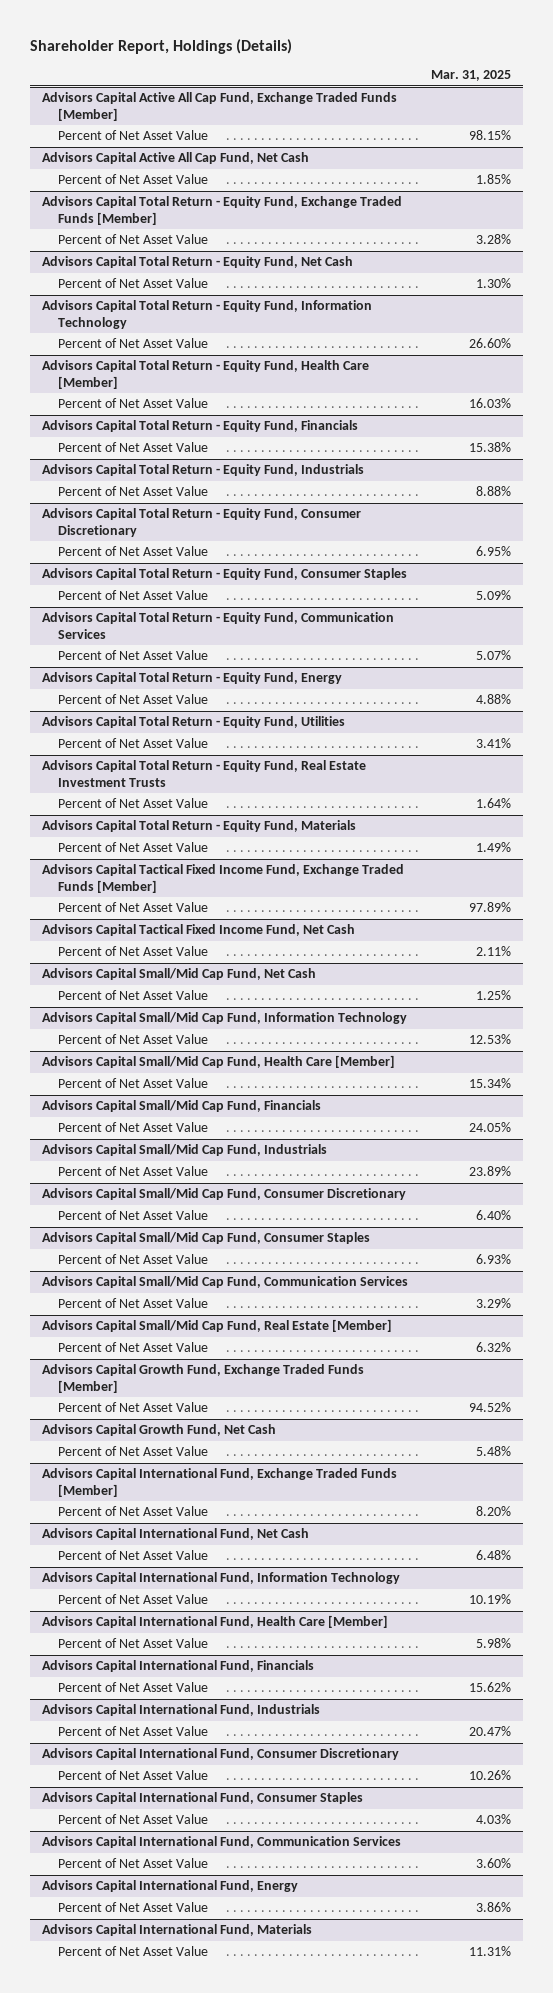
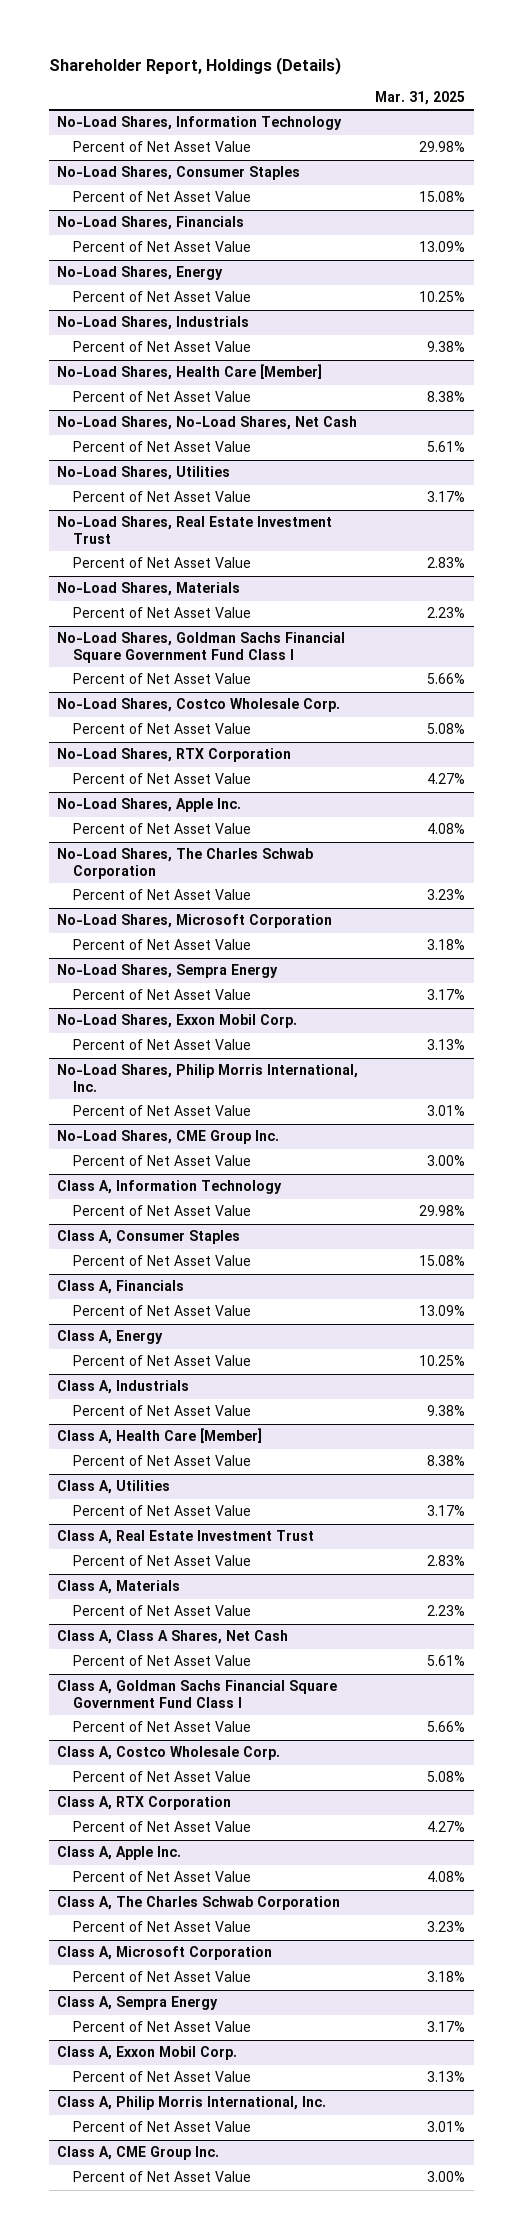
[41,92,397,121] Advisors Capital Active All Cap Fund, Exchange Traded Funds [Member] -> none
[41,152,309,165] Advisors Capital Active All Cap Fund, Net Cash -> none
[41,196,402,225] Advisors Capital Total Return - Equity Fund, Exchange Traded Funds [Member] -> none
[41,256,353,269] Advisors Capital Total Return - Equity Fund, Net Cash -> none
[41,300,372,329] Advisors Capital Total Return - Equity Fund, Information Technology -> none
[41,360,369,389] Advisors Capital Total Return - Equity Fund, Health Care [Member] -> none
[41,420,358,433] Advisors Capital Total Return - Equity Fund, Financials -> none
[41,464,364,477] Advisors Capital Total Return - Equity Fund, Industrials -> none
[41,508,361,537] Advisors Capital Total Return - Equity Fund, Consumer Discretionary -> none
[41,568,407,581] Advisors Capital Total Return - Equity Fund, Consumer Staples -> none
[41,612,394,639] Advisors Capital Total Return - Equity Fund, Communication Services -> none
[41,672,342,685] Advisors Capital Total Return - Equity Fund, Energy -> none
[41,716,345,729] Advisors Capital Total Return - Equity Fund, Utilities -> none
[41,760,366,787] Advisors Capital Total Return - Equity Fund, Real Estate Investment Trusts -> none
[41,820,356,833] Advisors Capital Total Return - Equity Fund, Materials -> none
[41,864,404,893] Advisors Capital Tactical Fixed Income Fund, Exchange Traded Funds [Member] -> none
[41,924,355,937] Advisors Capital Tactical Fixed Income Fund, Net Cash -> none
[41,968,316,981] Advisors Capital Small/Mid Cap Fund, Net Cash -> none
[41,1012,407,1025] Advisors Capital Small/Mid Cap Fund, Information Technology -> none
[41,1055,395,1069] Advisors Capital Small/Mid Cap Fund, Health Care [Member] -> none
[41,1100,321,1113] Advisors Capital Small/Mid Cap Fund, Financials -> none
[41,1144,327,1157] Advisors Capital Small/Mid Cap Fund, Industrials -> none
[41,1188,406,1201] Advisors Capital Small/Mid Cap Fund, Consumer Discretionary -> none
[41,1232,370,1245] Advisors Capital Small/Mid Cap Fund, Consumer Staples -> none
[41,1276,408,1289] Advisors Capital Small/Mid Cap Fund, Communication Services -> none
[41,1319,392,1333] Advisors Capital Small/Mid Cap Fund, Real Estate [Member] -> none
[41,1364,364,1393] Advisors Capital Growth Fund, Exchange Traded Funds [Member] -> none
[41,1424,276,1437] Advisors Capital Growth Fund, Net Cash -> none
[41,1468,397,1497] Advisors Capital International Fund, Exchange Traded Funds [Member] -> none
[41,1528,309,1541] Advisors Capital International Fund, Net Cash -> none
[41,1572,400,1585] Advisors Capital International Fund, Information Technology -> none
[41,1615,388,1629] Advisors Capital International Fund, Health Care [Member] -> none
[41,1660,314,1673] Advisors Capital International Fund, Financials -> none
[41,1704,320,1717] Advisors Capital International Fund, Industrials -> none
[41,1748,399,1761] Advisors Capital International Fund, Consumer Discretionary -> none
[41,1792,363,1805] Advisors Capital International Fund, Consumer Staples -> none
[41,1836,401,1849] Advisors Capital International Fund, Communication Services -> none
[41,1880,298,1893] Advisors Capital International Fund, Energy -> none
[41,1924,312,1937] Advisors Capital International Fund, Materials -> none
none -> [57,116,343,131] No-Load Shares, Information Technology
[468,130,511,141] 98.15% -> [419,141,466,153] 29.98%
none -> [57,166,301,181] No-Load Shares, Consumer Staples
[475,174,511,185] 1.85% -> [419,191,466,203] 15.08%
none -> [57,216,245,231] No-Load Shares, Financials
[475,234,511,245] 3.28% -> [419,241,466,253] 13.09%
none -> [57,266,224,281] No-Load Shares, Energy
[475,278,511,289] 1.30% -> [419,291,466,303] 10.25%
none -> [57,316,250,331] No-Load Shares, Industrials
[468,338,511,349] 26.60% -> [427,341,466,353] 9.38%
none -> [57,364,323,381] No-Load Shares, Health Care [Member]
[468,398,511,409] 16.03% -> [427,391,466,403] 8.38%
none -> [57,416,358,431] No-Load Shares, No-Load Shares, Net Cash
[468,442,511,453] 15.38% -> [427,441,466,453] 5.61%
none -> [57,466,231,481] No-Load Shares, Utilities
[475,486,511,497] 8.88% -> [427,491,466,503] 3.17%
none -> [57,516,333,545] No-Load Shares, Real Estate Investment Trust
[475,546,511,557] 6.95% -> [427,557,466,569] 2.83%
none -> [57,582,241,597] No-Load Shares, Materials
[475,590,511,601] 5.09% -> [427,607,466,619] 2.23%
none -> [57,632,346,664] No-Load Shares, Goldman Sachs Financial Square Government Fund Class I
[475,650,511,661] 5.07% -> [427,673,466,685] 5.66%
none -> [57,698,341,713] No-Load Shares, Costco Wholesale Corp.
[475,694,511,705] 4.88% -> [427,723,466,735] 5.08%
none -> [57,748,292,763] No-Load Shares, RTX Corporation
[475,738,511,749] 3.41% -> [427,773,466,785] 4.27%
none -> [57,798,242,813] No-Load Shares, Apple Inc.
[475,798,511,809] 1.64% -> [427,823,466,835] 4.08%
none -> [57,848,314,880] No-Load Shares, The Charles Schwab Corporation
[475,842,511,853] 1.49% -> [427,889,466,901] 3.23%
none -> [57,914,333,929] No-Load Shares, Microsoft Corporation
[468,902,511,913] 97.89% -> [427,939,466,951] 3.18%
none -> [57,964,279,979] No-Load Shares, Sempra Energy
[475,946,511,957] 2.11% -> [427,989,466,1001] 3.17%
none -> [57,1014,298,1029] No-Load Shares, Exxon Mobil Corp.
[475,990,511,1001] 1.25% -> [427,1039,466,1051] 3.13%
none -> [57,1064,359,1093] No-Load Shares, Philip Morris International, Inc.
[468,1034,511,1045] 12.53% -> [427,1105,466,1117] 3.01%
none -> [57,1130,280,1145] No-Load Shares, CME Group Inc.
[468,1078,511,1089] 15.34% -> [427,1155,466,1167] 3.00%
none -> [57,1180,283,1195] Class A, Information Technology
[468,1122,511,1133] 24.05% -> [419,1205,466,1217] 29.98%
none -> [57,1230,241,1245] Class A, Consumer Staples
[468,1166,511,1177] 23.89% -> [419,1255,466,1267] 15.08%
none -> [57,1280,185,1295] Class A, Financials
[475,1210,511,1221] 6.40% -> [419,1305,466,1317] 13.09%
none -> [57,1330,164,1345] Class A, Energy
[475,1254,511,1265] 6.93% -> [419,1355,466,1367] 10.25%
none -> [57,1380,190,1395] Class A, Industrials
[475,1298,511,1309] 3.29% -> [427,1405,466,1417] 9.38%
none -> [57,1428,263,1445] Class A, Health Care [Member]
[475,1342,511,1353] 6.32% -> [427,1455,466,1467] 8.38%
none -> [57,1480,171,1495] Class A, Utilities
[468,1402,511,1413] 94.52% -> [427,1505,466,1517] 3.17%
none -> [57,1530,315,1545] Class A, Real Estate Investment Trust
[475,1446,511,1457] 5.48% -> [427,1555,466,1567] 2.83%
none -> [57,1580,181,1595] Class A, Materials
[475,1506,511,1517] 8.20% -> [427,1605,466,1617] 2.23%
none -> [57,1630,289,1645] Class A, Class A Shares, Net Cash
[475,1550,511,1561] 6.48% -> [427,1655,466,1667] 5.61%
none -> [57,1680,338,1709] Class A, Goldman Sachs Financial Square Government Fund Class I
[468,1594,511,1605] 10.19% -> [427,1721,466,1733] 5.66%
none -> [57,1746,281,1761] Class A, Costco Wholesale Corp.
[475,1638,511,1649] 5.98% -> [427,1771,466,1783] 5.08%
none -> [57,1796,232,1811] Class A, RTX Corporation
[468,1682,511,1693] 15.62% -> [427,1821,466,1833] 4.27%
none -> [57,1846,182,1861] Class A, Apple Inc.
[468,1726,511,1737] 20.47% -> [427,1871,466,1883] 4.08%
none -> [57,1896,341,1911] Class A, The Charles Schwab Corporation
[468,1770,511,1781] 10.26% -> [427,1921,466,1933] 3.23%
none -> [57,1946,273,1961] Class A, Microsoft Corporation
[475,1814,511,1825] 4.03% -> [427,1971,466,1983] 3.18%
none -> [57,1996,219,2011] Class A, Sempra Energy
[475,1858,511,1869] 3.60% -> [427,2021,466,2033] 3.17%
none -> [57,2046,238,2061] Class A, Exxon Mobil Corp.
[475,1902,511,1913] 3.86% -> [427,2071,466,2083] 3.13%
none -> [57,2096,327,2111] Class A, Philip Morris International, Inc.
[468,1946,511,1957] 11.31% -> [427,2121,466,2133] 3.01%
none -> [57,2146,220,2161] Class A, CME Group Inc.
none -> [72,2171,251,2183] Percent of Net Asset Value

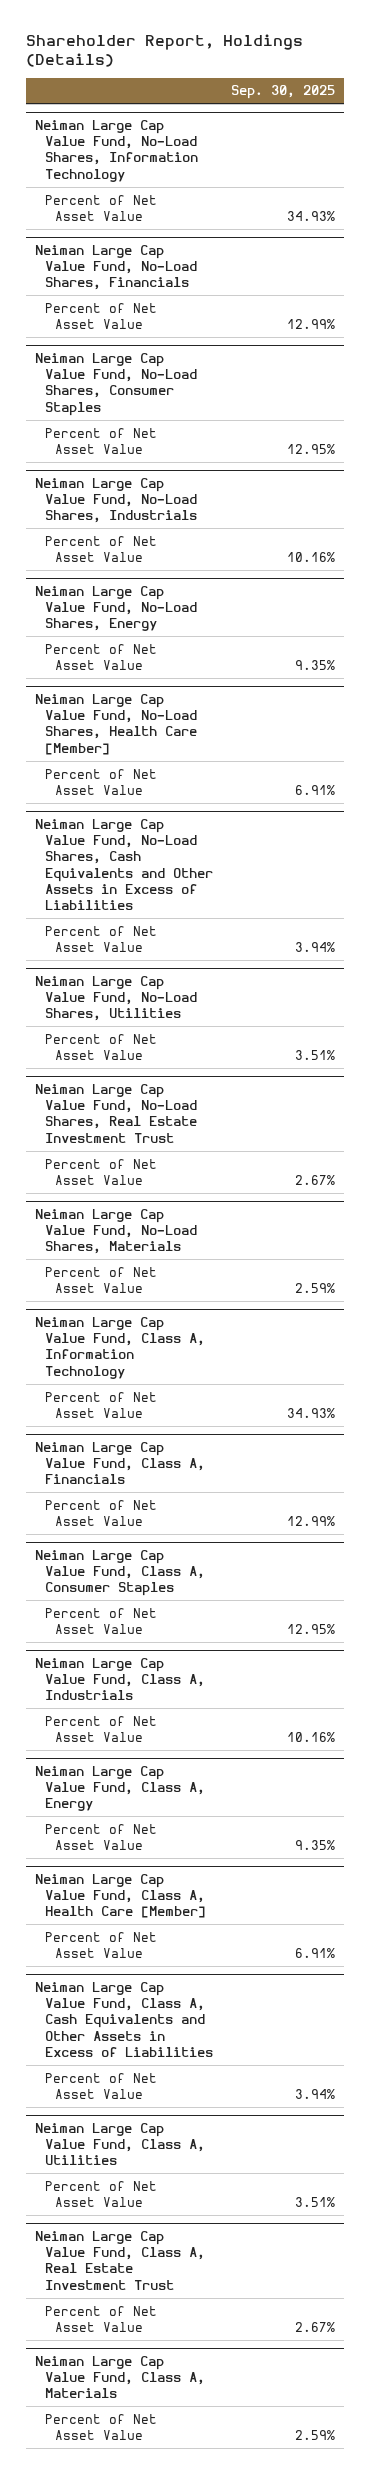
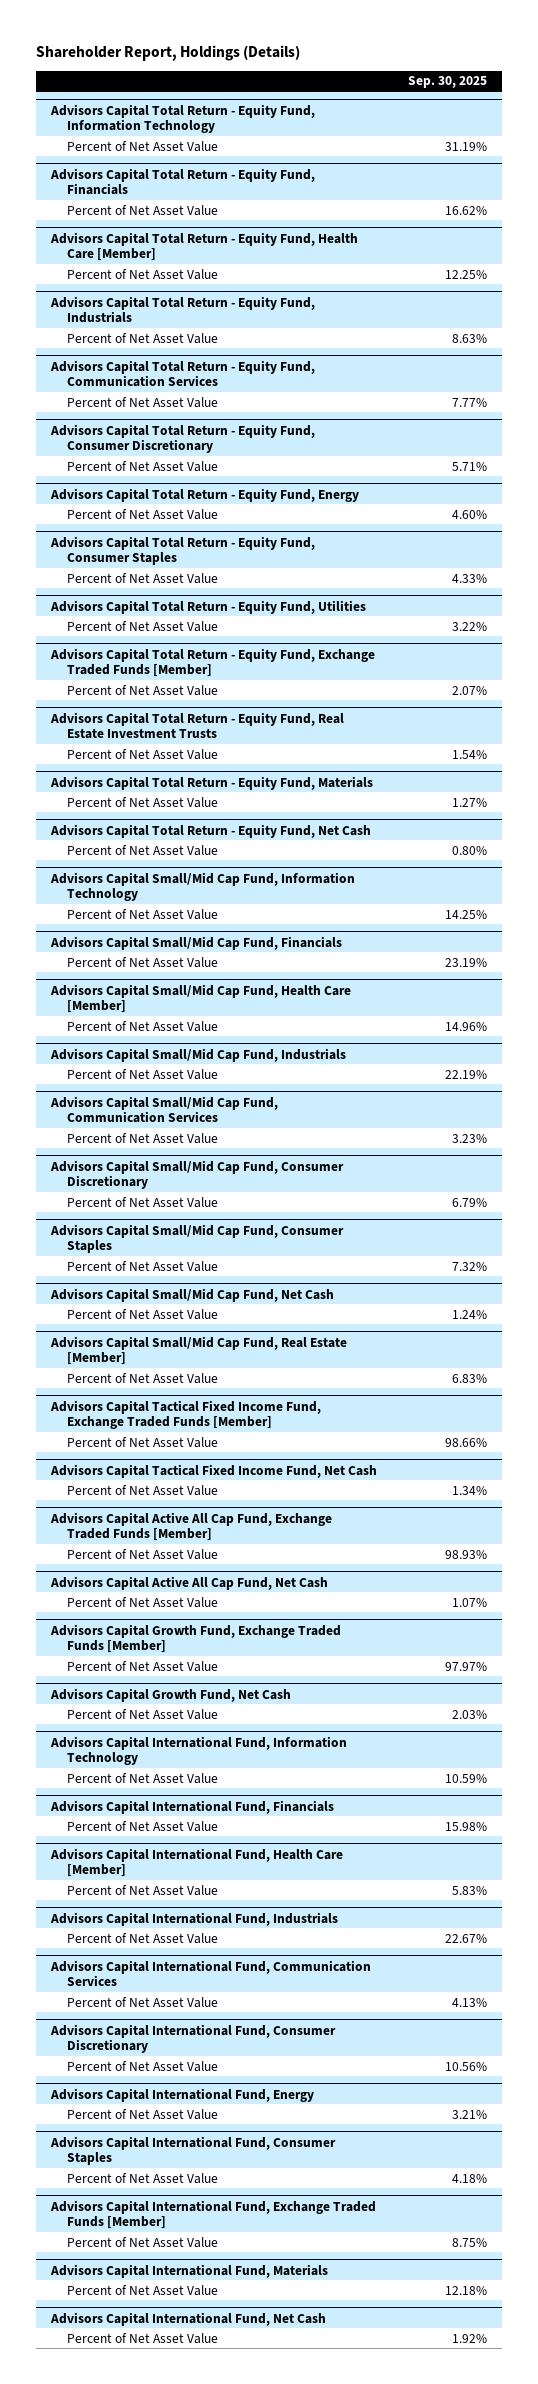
[35,119,199,182] Neiman Large Cap Value Fund, No-Load Shares, Information Technology -> none
[35,244,198,291] Neiman Large Cap Value Fund, No-Load Shares, Financials -> none
[35,352,198,416] Neiman Large Cap Value Fund, No-Load Shares, Consumer Staples -> none
[35,477,198,524] Neiman Large Cap Value Fund, No-Load Shares, Industrials -> none
[35,585,198,632] Neiman Large Cap Value Fund, No-Load Shares, Energy -> none
[35,693,198,755] Neiman Large Cap Value Fund, No-Load Shares, Health Care [Member] -> none
[35,818,214,911] Neiman Large Cap Value Fund, No-Load Shares, Cash Equivalents and Other Assets in Excess of Liabilities -> none
[35,975,198,1022] Neiman Large Cap Value Fund, No-Load Shares, Utilities -> none
[35,1083,198,1143] Neiman Large Cap Value Fund, No-Load Shares, Real Estate Investment Trust -> none
[35,1208,198,1255] Neiman Large Cap Value Fund, No-Load Shares, Materials -> none
[35,1316,206,1379] Neiman Large Cap Value Fund, Class A, Information Technology -> none
[35,1441,206,1485] Neiman Large Cap Value Fund, Class A, Financials -> none
[35,1549,206,1597] Neiman Large Cap Value Fund, Class A, Consumer Staples -> none
[35,1657,206,1701] Neiman Large Cap Value Fund, Class A, Industrials -> none
[35,1765,206,1812] Neiman Large Cap Value Fund, Class A, Energy -> none
[35,1873,207,1919] Neiman Large Cap Value Fund, Class A, Health Care [Member] -> none
[35,1981,214,2057] Neiman Large Cap Value Fund, Class A, Cash Equivalents and Other Assets in Excess of Liabilities -> none
[35,2122,206,2166] Neiman Large Cap Value Fund, Class A, Utilities -> none
[35,2230,206,2290] Neiman Large Cap Value Fund, Class A, Real Estate Investment Trust -> none
[35,2355,206,2399] Neiman Large Cap Value Fund, Class A, Materials -> none
none -> [50,103,316,134] Advisors Capital Total Return - Equity Fund, Information Technology
[287,210,336,221] 34.93% -> [444,141,487,151] 31.19%
none -> [50,167,316,196] Advisors Capital Total Return - Equity Fund, Financials
[287,318,336,329] 12.99% -> [444,205,487,215] 16.62%
none -> [50,231,359,262] Advisors Capital Total Return - Equity Fund, Health Care [Member]
[287,443,336,454] 12.95% -> [444,269,487,279] 12.25%
none -> [50,295,316,324] Advisors Capital Total Return - Equity Fund, Industrials
[287,551,336,562] 10.16% -> [451,333,487,343] 8.63%
none -> [50,359,316,388] Advisors Capital Total Return - Equity Fund, Communication Services
[295,659,336,670] 9.35% -> [451,397,487,407] 7.77%
none -> [50,423,316,454] Advisors Capital Total Return - Equity Fund, Consumer Discretionary
[295,784,336,795] 6.91% -> [451,461,487,471] 5.71%
none -> [50,487,360,502] Advisors Capital Total Return - Equity Fund, Energy
[295,941,336,952] 3.94% -> [451,509,487,519] 4.60%
none -> [50,535,316,566] Advisors Capital Total Return - Equity Fund, Consumer Staples
[295,1049,336,1060] 3.51% -> [451,573,487,583] 4.33%
none -> [50,599,367,614] Advisors Capital Total Return - Equity Fund, Utilities
[295,1174,336,1185] 2.67% -> [451,621,487,631] 3.22%
none -> [50,647,376,678] Advisors Capital Total Return - Equity Fund, Exchange Traded Funds [Member]
[295,1282,336,1293] 2.59% -> [451,685,487,695] 2.07%
none -> [50,711,345,740] Advisors Capital Total Return - Equity Fund, Real Estate Investment Trusts
[287,1407,336,1418] 34.93% -> [451,749,487,759] 1.54%
none -> [50,775,374,790] Advisors Capital Total Return - Equity Fund, Materials
[287,1515,336,1526] 12.99% -> [451,797,487,807] 1.27%
none -> [50,823,372,838] Advisors Capital Total Return - Equity Fund, Net Cash
[287,1623,336,1634] 12.95% -> [451,845,487,855] 0.80%
none -> [50,871,356,902] Advisors Capital Small/Mid Cap Fund, Information Technology
[287,1731,336,1742] 10.16% -> [444,909,487,919] 14.25%
none -> [50,935,343,950] Advisors Capital Small/Mid Cap Fund, Financials
[295,1839,336,1850] 9.35% -> [444,957,487,967] 23.19%
none -> [50,983,352,1014] Advisors Capital Small/Mid Cap Fund, Health Care [Member]
[295,1947,336,1958] 6.91% -> [444,1021,487,1031] 14.96%
none -> [50,1047,347,1062] Advisors Capital Small/Mid Cap Fund, Industrials
[295,2088,336,2099] 3.94% -> [444,1069,487,1079] 22.19%
none -> [50,1095,279,1124] Advisors Capital Small/Mid Cap Fund, Communication Services
[295,2196,336,2207] 3.51% -> [451,1133,487,1143] 3.23%
none -> [50,1159,345,1190] Advisors Capital Small/Mid Cap Fund, Consumer Discretionary
[295,2321,336,2332] 2.67% -> [451,1197,487,1207] 6.79%
none -> [50,1223,345,1254] Advisors Capital Small/Mid Cap Fund, Consumer Staples
[295,2429,336,2440] 2.59% -> [451,1261,487,1271] 7.32%
none -> [50,1287,335,1302] Advisors Capital Small/Mid Cap Fund, Net Cash
none -> [66,1308,218,1320] Percent of Net Asset Value
none -> [50,1335,348,1366] Advisors Capital Small/Mid Cap Fund, Real Estate [Member]
none -> [66,1372,218,1384] Percent of Net Asset Value
none -> [50,1399,322,1430] Advisors Capital Tactical Fixed Income Fund, Exchange Traded Funds [Member]
none -> [66,1436,218,1448] Percent of Net Asset Value
none -> [50,1463,378,1478] Advisors Capital Tactical Fixed Income Fund, Net Cash
none -> [66,1484,218,1496] Percent of Net Asset Value
none -> [50,1511,333,1542] Advisors Capital Active All Cap Fund, Exchange Traded Funds [Member]
none -> [66,1548,218,1560] Percent of Net Asset Value
none -> [50,1575,329,1590] Advisors Capital Active All Cap Fund, Net Cash
none -> [66,1596,218,1608] Percent of Net Asset Value
none -> [50,1623,342,1654] Advisors Capital Growth Fund, Exchange Traded Funds [Member]
none -> [66,1660,218,1672] Percent of Net Asset Value
none -> [50,1687,292,1702] Advisors Capital Growth Fund, Net Cash
none -> [66,1708,218,1720] Percent of Net Asset Value
none -> [50,1735,348,1766] Advisors Capital International Fund, Information Technology
none -> [66,1772,218,1784] Percent of Net Asset Value
none -> [50,1799,335,1814] Advisors Capital International Fund, Financials
none -> [66,1820,218,1832] Percent of Net Asset Value
none -> [50,1847,344,1878] Advisors Capital International Fund, Health Care [Member]
none -> [66,1884,218,1896] Percent of Net Asset Value
none -> [50,1911,339,1926] Advisors Capital International Fund, Industrials
none -> [66,1932,218,1944] Percent of Net Asset Value
none -> [50,1959,372,1987] Advisors Capital International Fund, Communication Services
none -> [66,1996,218,2008] Percent of Net Asset Value
none -> [50,2023,337,2054] Advisors Capital International Fund, Consumer Discretionary
none -> [66,2060,218,2072] Percent of Net Asset Value
none -> [50,2087,315,2102] Advisors Capital International Fund, Energy
none -> [66,2108,218,2120] Percent of Net Asset Value
none -> [50,2135,337,2166] Advisors Capital International Fund, Consumer Staples
none -> [66,2172,218,2184] Percent of Net Asset Value
none -> [50,2199,377,2230] Advisors Capital International Fund, Exchange Traded Funds [Member]
none -> [66,2236,218,2248] Percent of Net Asset Value
none -> [50,2263,329,2278] Advisors Capital International Fund, Materials
none -> [66,2284,218,2296] Percent of Net Asset Value
none -> [50,2311,327,2326] Advisors Capital International Fund, Net Cash
none -> [66,2332,218,2344] Percent of Net Asset Value

